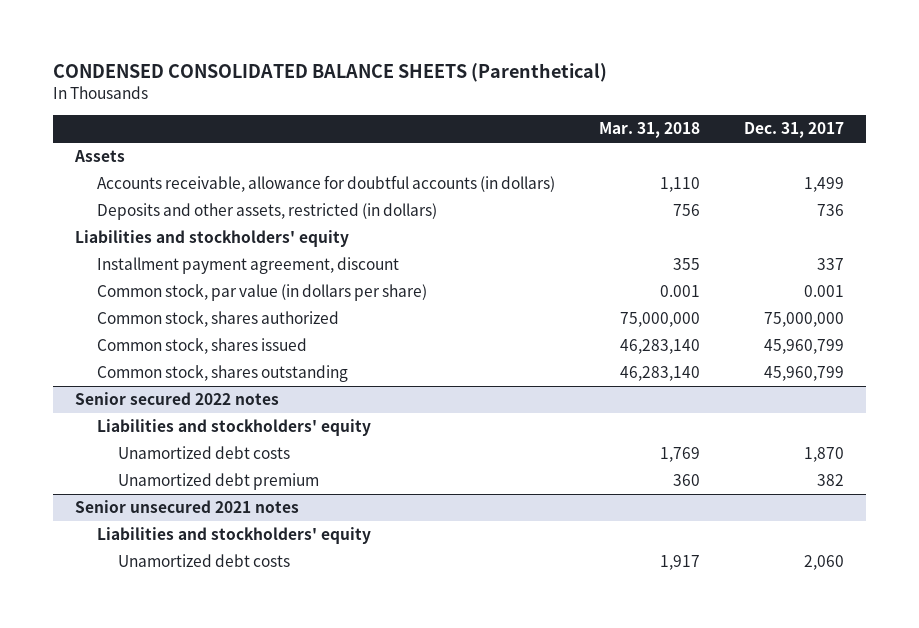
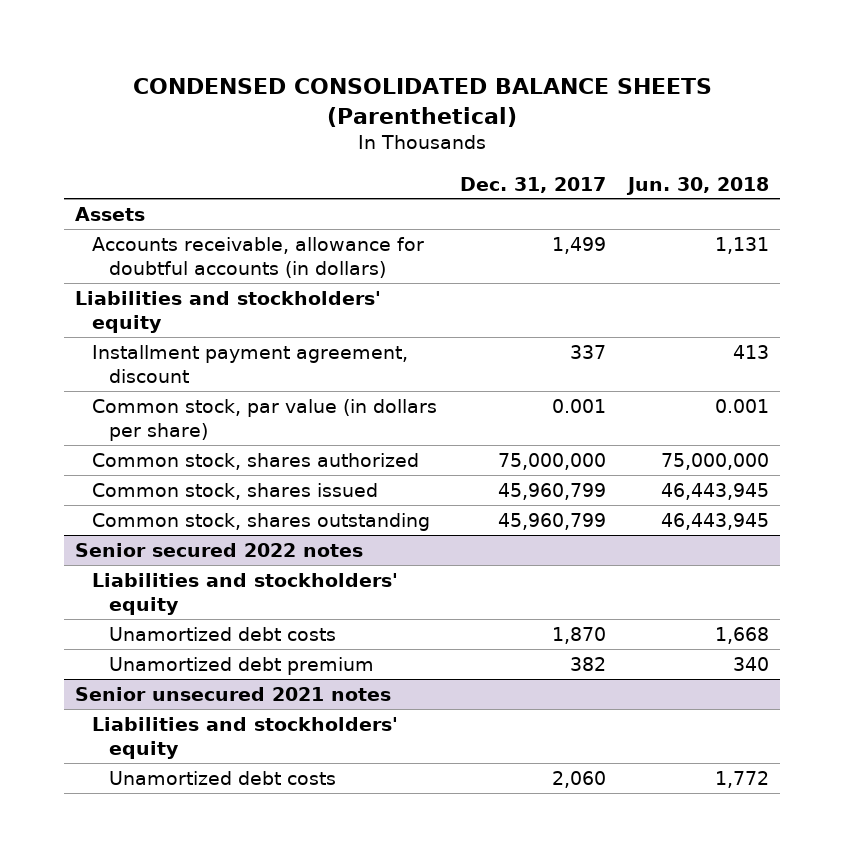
[598,122,700,139] Mar. 31, 2018 -> none
none -> [626,176,770,195] Jun. 30, 2018
[96,203,437,221] Deposits and other assets, restricted (in dollars) -> none

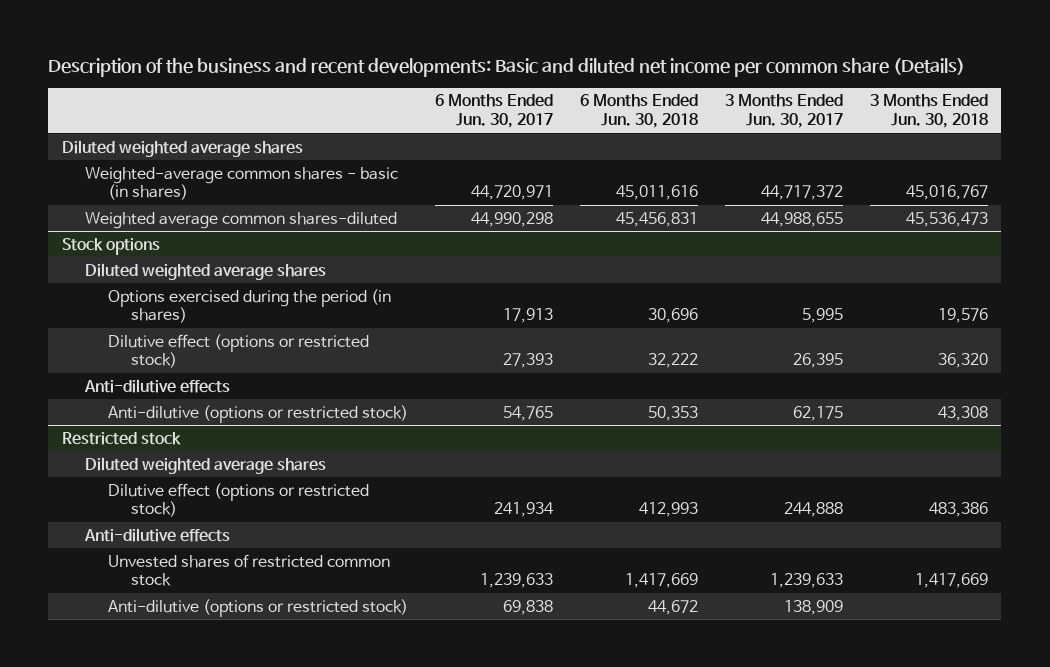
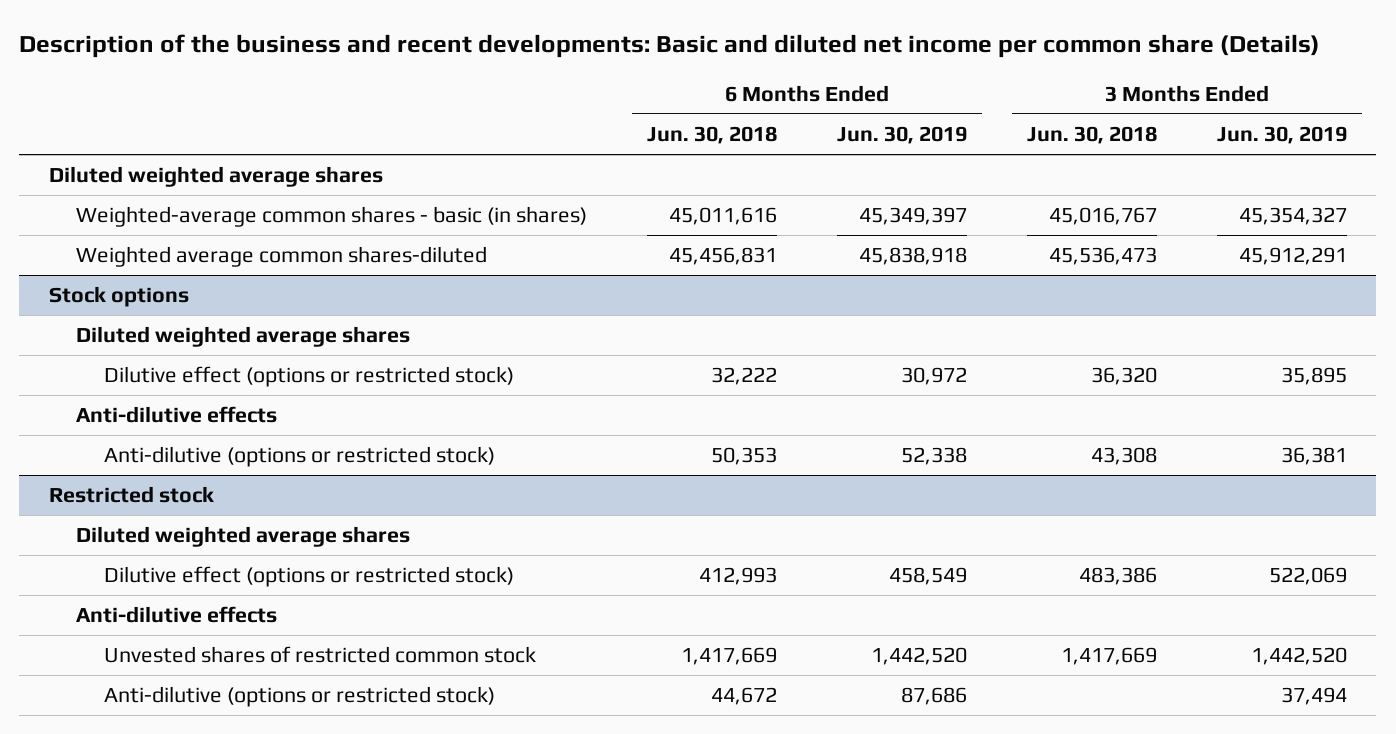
[434,94,553,129] 6 Months Ended Jun. 30, 2017 -> none
[724,94,843,129] 3 Months Ended Jun. 30, 2017 -> none
none -> [836,126,967,145] Jun. 30, 2019
none -> [1216,126,1347,145] Jun. 30, 2019
[107,288,391,324] Options exercised during the period (in shares) -> none

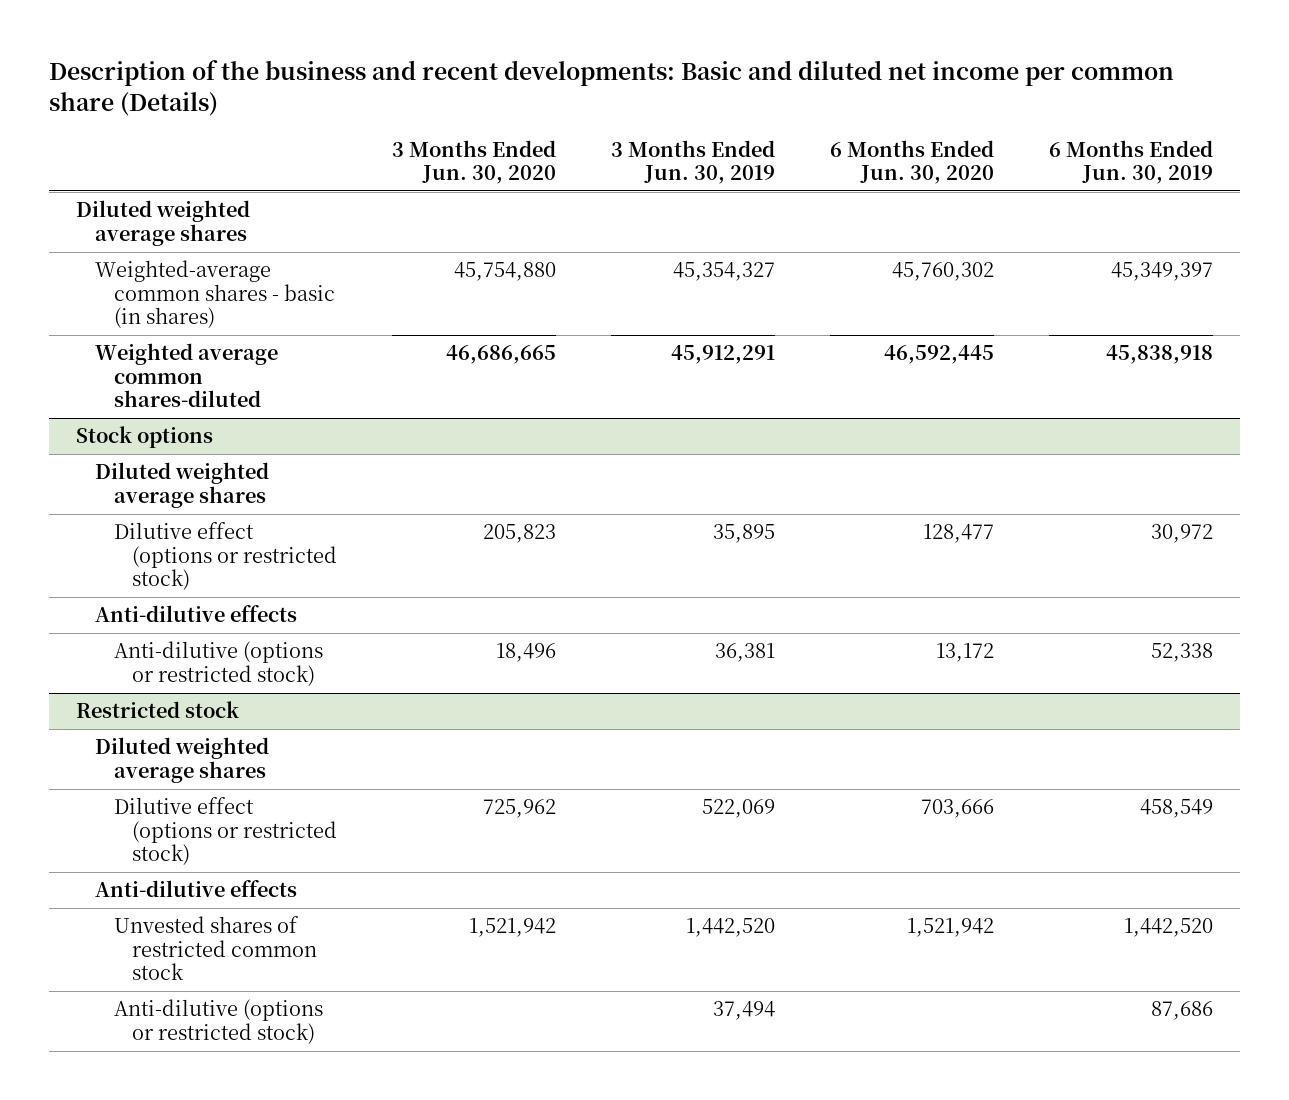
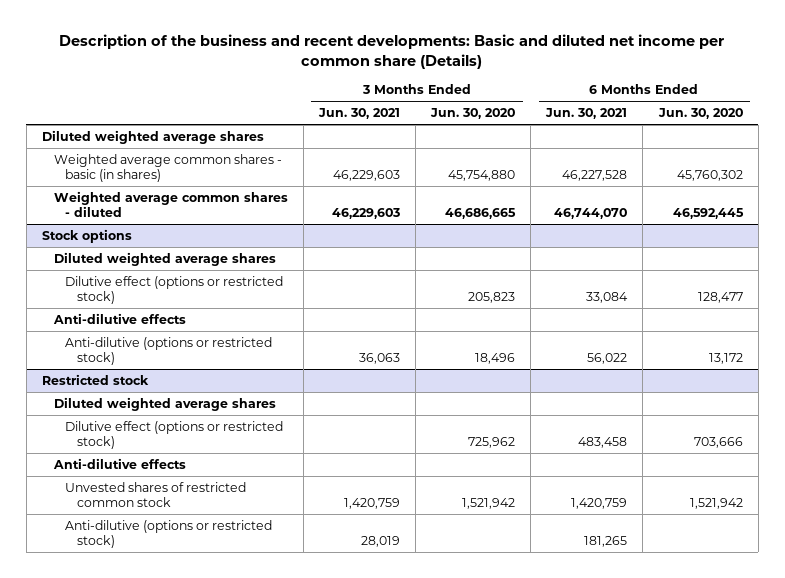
[611,139,776,184] 3 Months Ended Jun. 30, 2019 -> none
[1048,139,1213,184] 6 Months Ended Jun. 30, 2019 -> none
none -> [317,108,400,120] Jun. 30, 2021
none -> [545,108,628,120] Jun. 30, 2021
[95,260,335,329] Weighted-average common shares - basic (in shares) -> [53,153,282,183] Weighted average common shares - basic (in shares)
[95,343,279,408] Weighted average common shares-diluted -> [53,190,288,218] Weighted average common shares - diluted

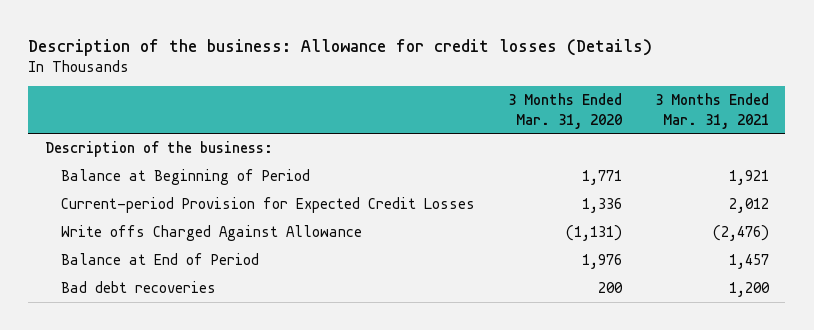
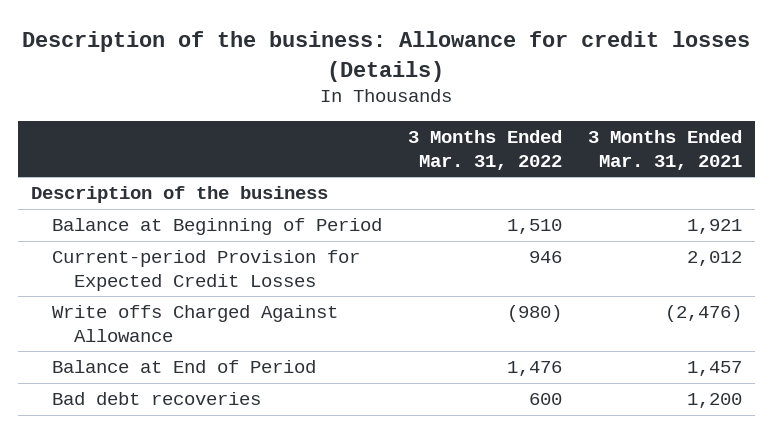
[507,93,622,129] 3 Months Ended Mar. 31, 2020 -> none
none -> [408,130,563,170] 3 Months Ended Mar. 31, 2022
[44,140,273,157] Description of the business: -> [30,186,328,204] Description of the business

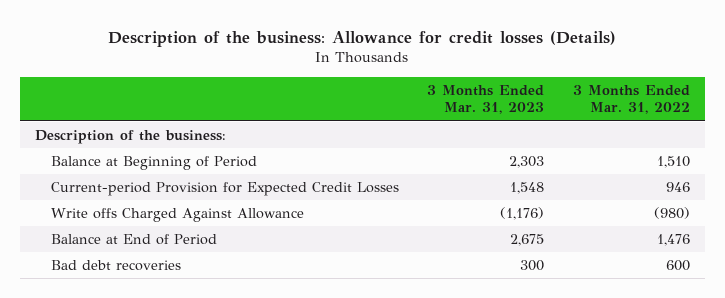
[587,130,742,170] 3 Months Ended Mar. 31, 2021 -> none
none -> [427,85,545,115] 3 Months Ended Mar. 31, 2023
[30,186,328,204] Description of the business -> [34,130,226,145] Description of the business:

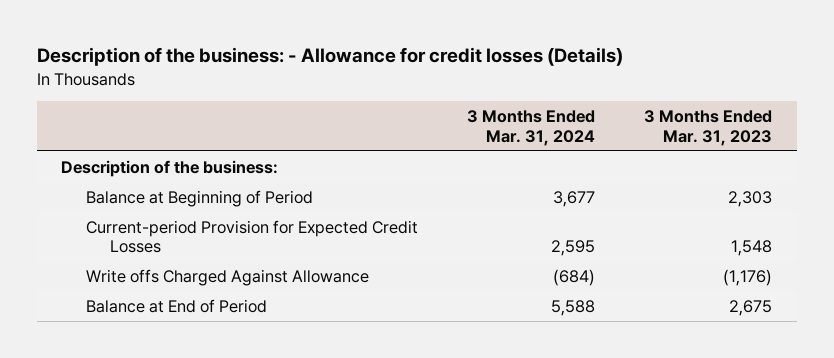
[108,30,617,47] Description of the business: Allowance for credit losses (Details) -> [36,47,623,67] Description of the business: - Allowance for credit losses (Details)
[573,85,691,115] 3 Months Ended Mar. 31, 2022 -> none
none -> [467,110,596,146] 3 Months Ended Mar. 31, 2024
[50,260,181,272] Bad debt recoveries -> none

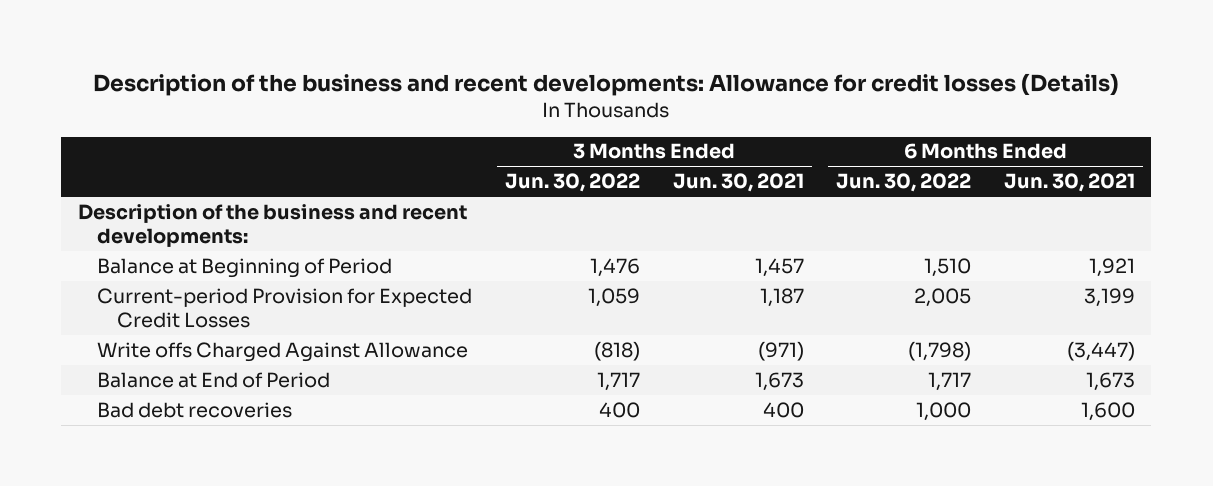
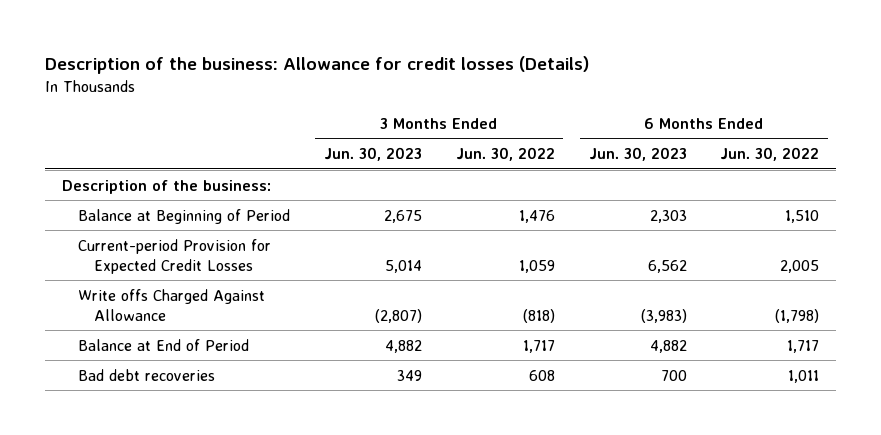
[93,73,1120,97] Description of the business and recent developments: Allowance for credit losses (Details) -> [44,56,589,75] Description of the business: Allowance for credit losses (Details)
[672,173,804,193] Jun. 30, 2021 -> none
[1004,173,1136,193] Jun. 30, 2021 -> none
none -> [323,147,422,162] Jun. 30, 2023
none -> [588,147,687,162] Jun. 30, 2023
[77,203,467,248] Description of the business and recent developments: -> [61,179,271,194] Description of the business:
[598,401,640,418] 400 -> [528,369,555,381] 608
[916,401,972,421] 1,000 -> [788,369,820,383] 1,011

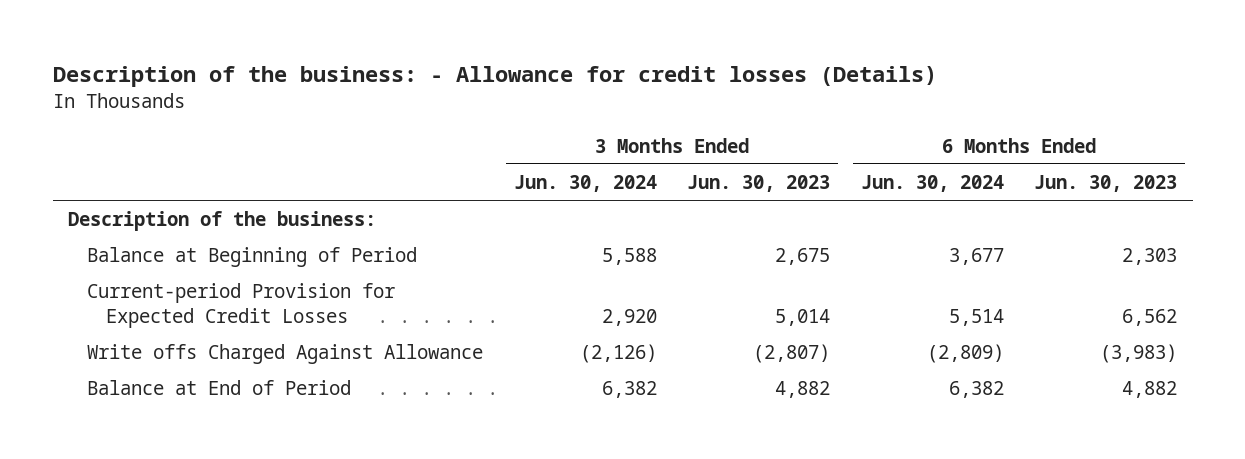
[44,56,589,75] Description of the business: Allowance for credit losses (Details) -> [52,66,937,88] Description of the business: - Allowance for credit losses (Details)
[455,147,555,162] Jun. 30, 2022 -> none
[720,147,820,162] Jun. 30, 2022 -> none
none -> [513,175,657,193] Jun. 30, 2024
none -> [860,175,1004,193] Jun. 30, 2024
[77,368,215,381] Bad debt recoveries -> none

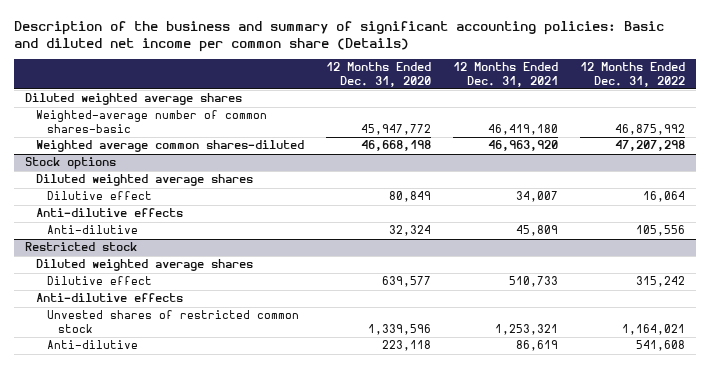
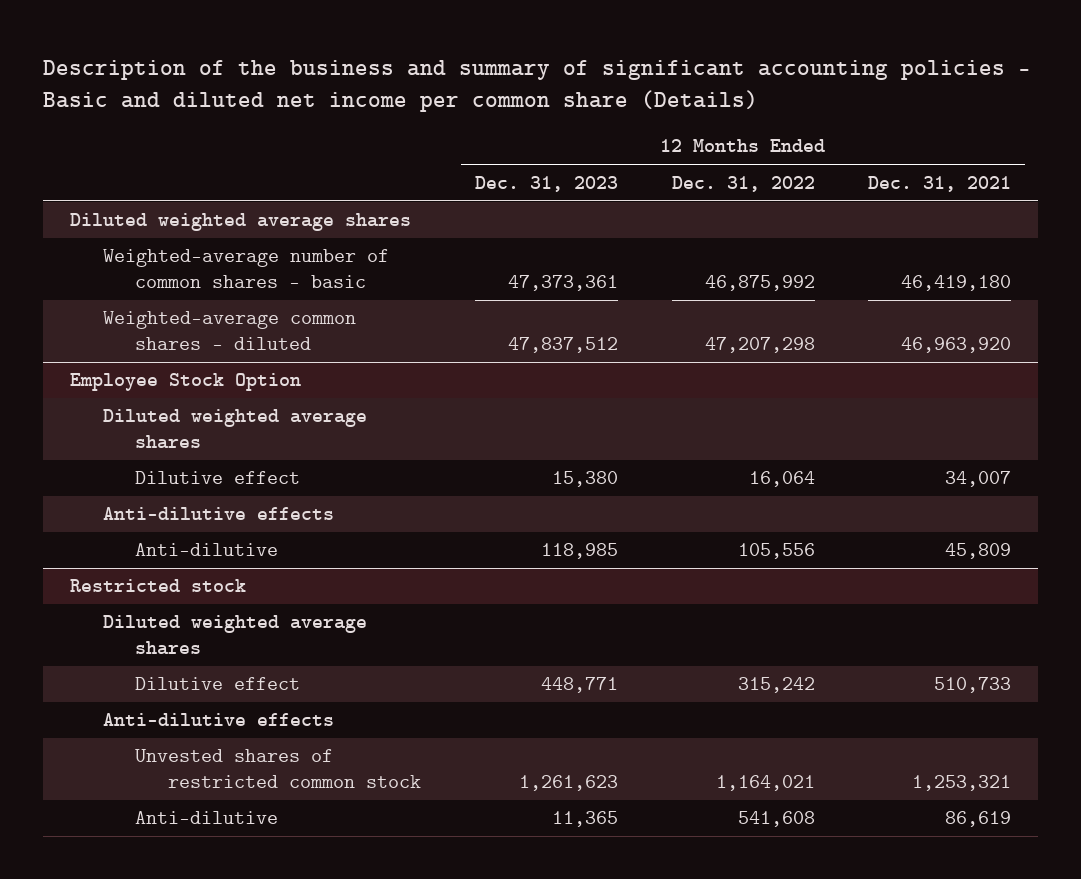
[14,21,665,52] Description of the business and summary of significant accounting policies: Basic and diluted net income per common share (Details) -> [43,60,1032,113] Description of the business and summary of significant accounting policies - Basic and diluted net income per common share (Details)
[326,62,432,87] 12 Months Ended Dec. 31, 2020 -> none
none -> [474,175,618,192] Dec. 31, 2023
[36,110,268,133] Weighted-average number of common shares-basic -> [102,249,389,288] Weighted-average number of common shares - basic
[36,140,305,153] Weighted average common shares-diluted -> [102,311,356,350] Weighted-average common shares - diluted
[25,157,117,170] Stock options -> [70,373,302,392] Employee Stock Option

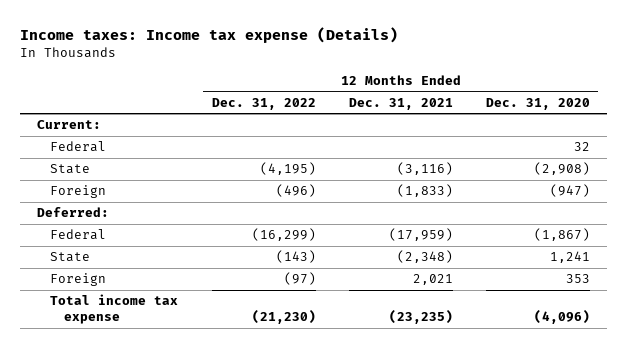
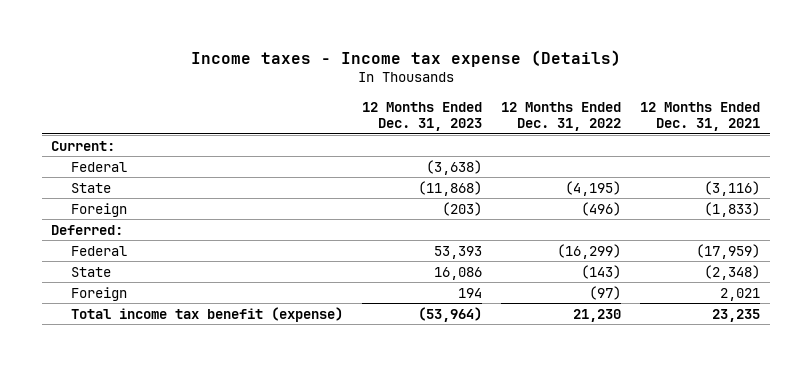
[20,26,399,43] Income taxes: Income tax expense (Details) -> [190,49,621,67] Income taxes - Income tax expense (Details)
[485,97,590,110] Dec. 31, 2020 -> none
none -> [362,102,483,132] 12 Months Ended Dec. 31, 2023
[50,294,179,325] Total income tax expense -> [71,306,344,322] Total income tax benefit (expense)
[251,310,316,325] (21,230) -> [573,308,622,322] 21,230
[388,310,453,325] (23,235) -> [712,308,761,322] 23,235

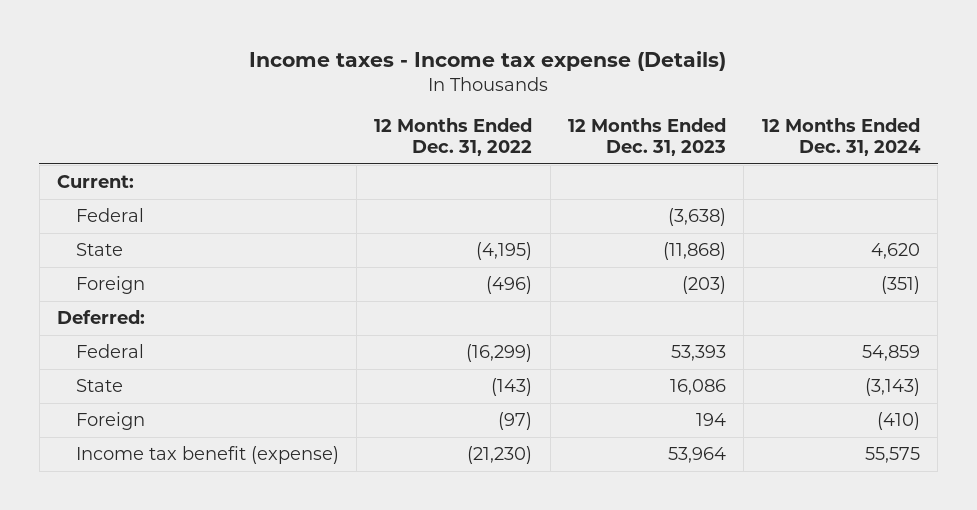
[640,102,761,132] 12 Months Ended Dec. 31, 2021 -> none
none -> [761,117,921,157] 12 Months Ended Dec. 31, 2024
[71,306,344,322] Total income tax benefit (expense) -> [75,446,339,465] Income tax benefit (expense)
[418,306,483,322] (53,964) -> [668,447,727,464] 53,964
[573,308,622,322] 21,230 -> [467,446,533,465] (21,230)

